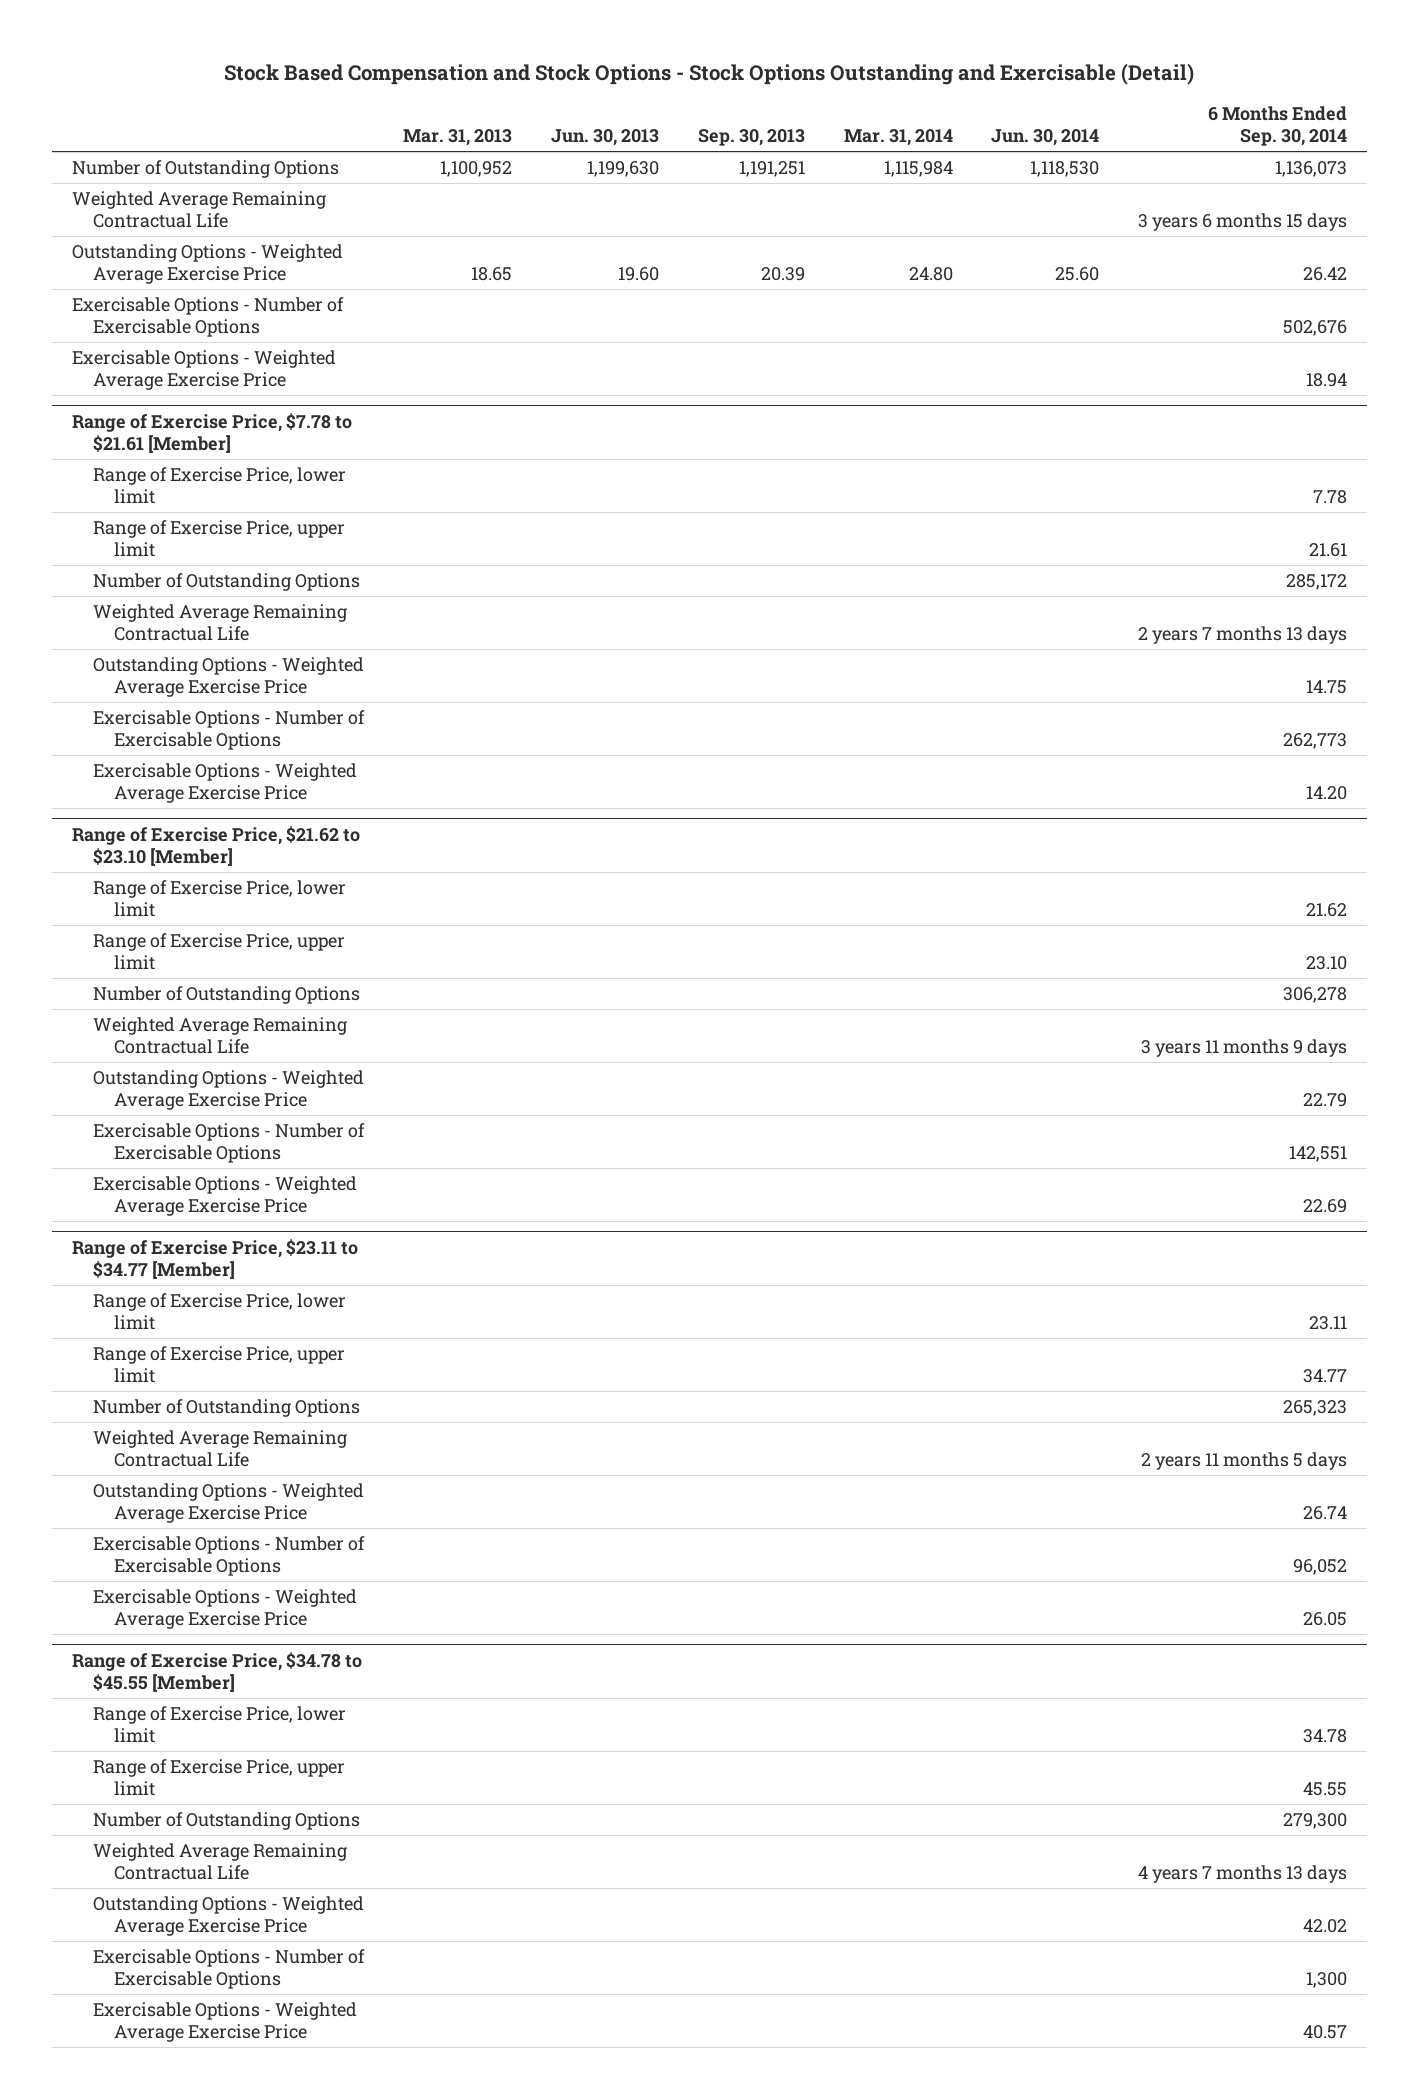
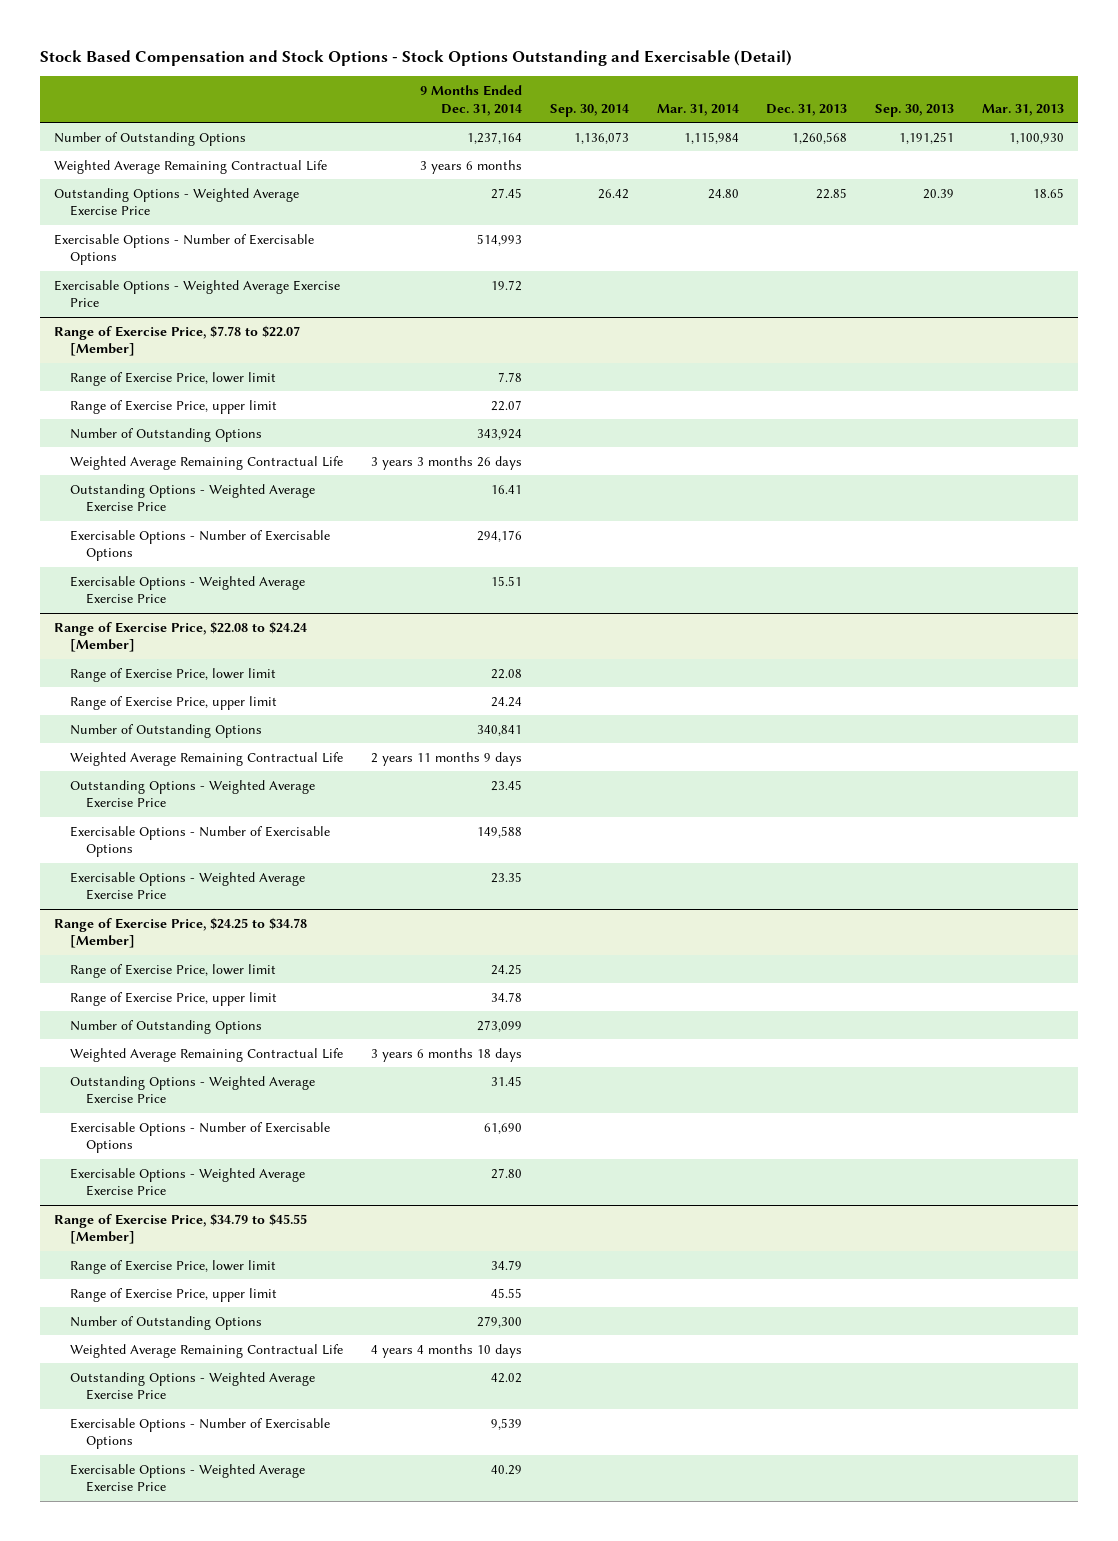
[550,129,659,147] Jun. 30, 2013 -> none
[991,129,1100,147] Jun. 30, 2014 -> none
[1208,106,1348,147] 6 Months Ended Sep. 30, 2014 -> none
none -> [419,85,522,116] 9 Months Ended Dec. 31, 2014
none -> [549,103,629,117] Sep. 30, 2014
none -> [766,103,848,116] Dec. 31, 2013
[439,161,512,178] 1,100,952 -> [1009,132,1065,144] 1,100,930
[71,413,352,454] Range of Exercise Price, $7.78 to $21.61 [Member] -> [53,324,300,357] Range of Exercise Price, $7.78 to $22.07 [Member]
[71,826,360,867] Range of Exercise Price, $21.62 to $23.10 [Member] -> none
[92,880,346,918] Range of Exercise Price, lower limit -> none
[92,933,345,971] Range of Exercise Price, upper limit -> none
[92,986,360,1005] Number of Outstanding Options -> none
[92,1017,347,1055] Weighted Average Remaining Contractual Life -> none
[92,1070,364,1111] Outstanding Options - Weighted Average Exercise Price -> none
[92,1123,365,1164] Exercisable Options - Number of Exercisable Options -> none
[92,1176,357,1217] Exercisable Options - Weighted Average Exercise Price -> none
none -> [53,620,307,653] Range of Exercise Price, $22.08 to $24.24 [Member]
none -> [69,667,276,682] Range of Exercise Price, lower limit
none -> [69,695,277,710] Range of Exercise Price, upper limit
none -> [69,723,262,738] Number of Outstanding Options
none -> [69,751,343,766] Weighted Average Remaining Contractual Life
none -> [69,779,315,809] Outstanding Options - Weighted Average Exercise Price
none -> [69,825,330,858] Exercisable Options - Number of Exercisable Options
none -> [69,871,305,901] Exercisable Options - Weighted Average Exercise Price
[71,1239,358,1280] Range of Exercise Price, $23.11 to $34.77 [Member] -> [53,916,307,949] Range of Exercise Price, $24.25 to $34.78 [Member]
[71,1652,362,1693] Range of Exercise Price, $34.78 to $45.55 [Member] -> [53,1212,307,1245] Range of Exercise Price, $34.79 to $45.55 [Member]

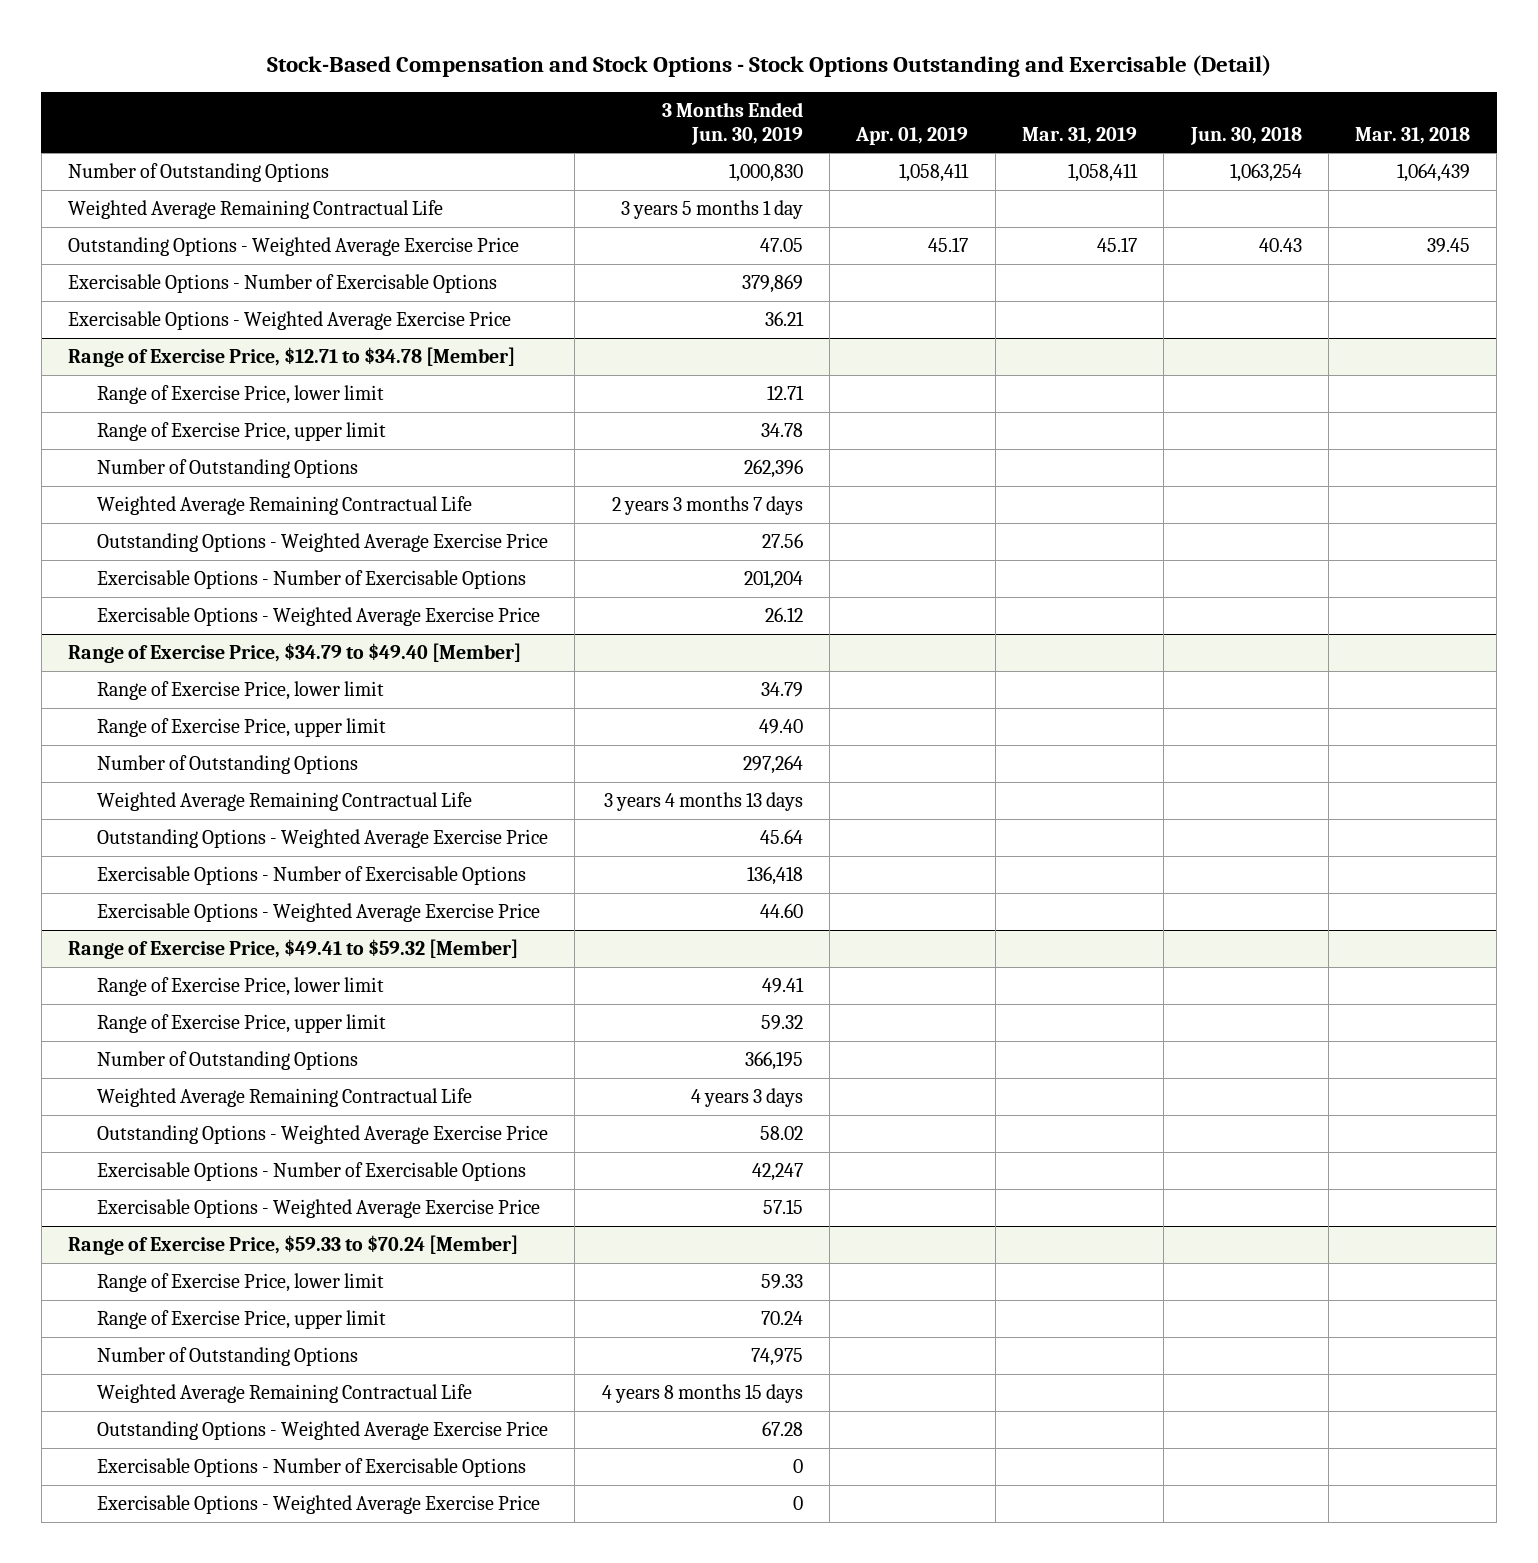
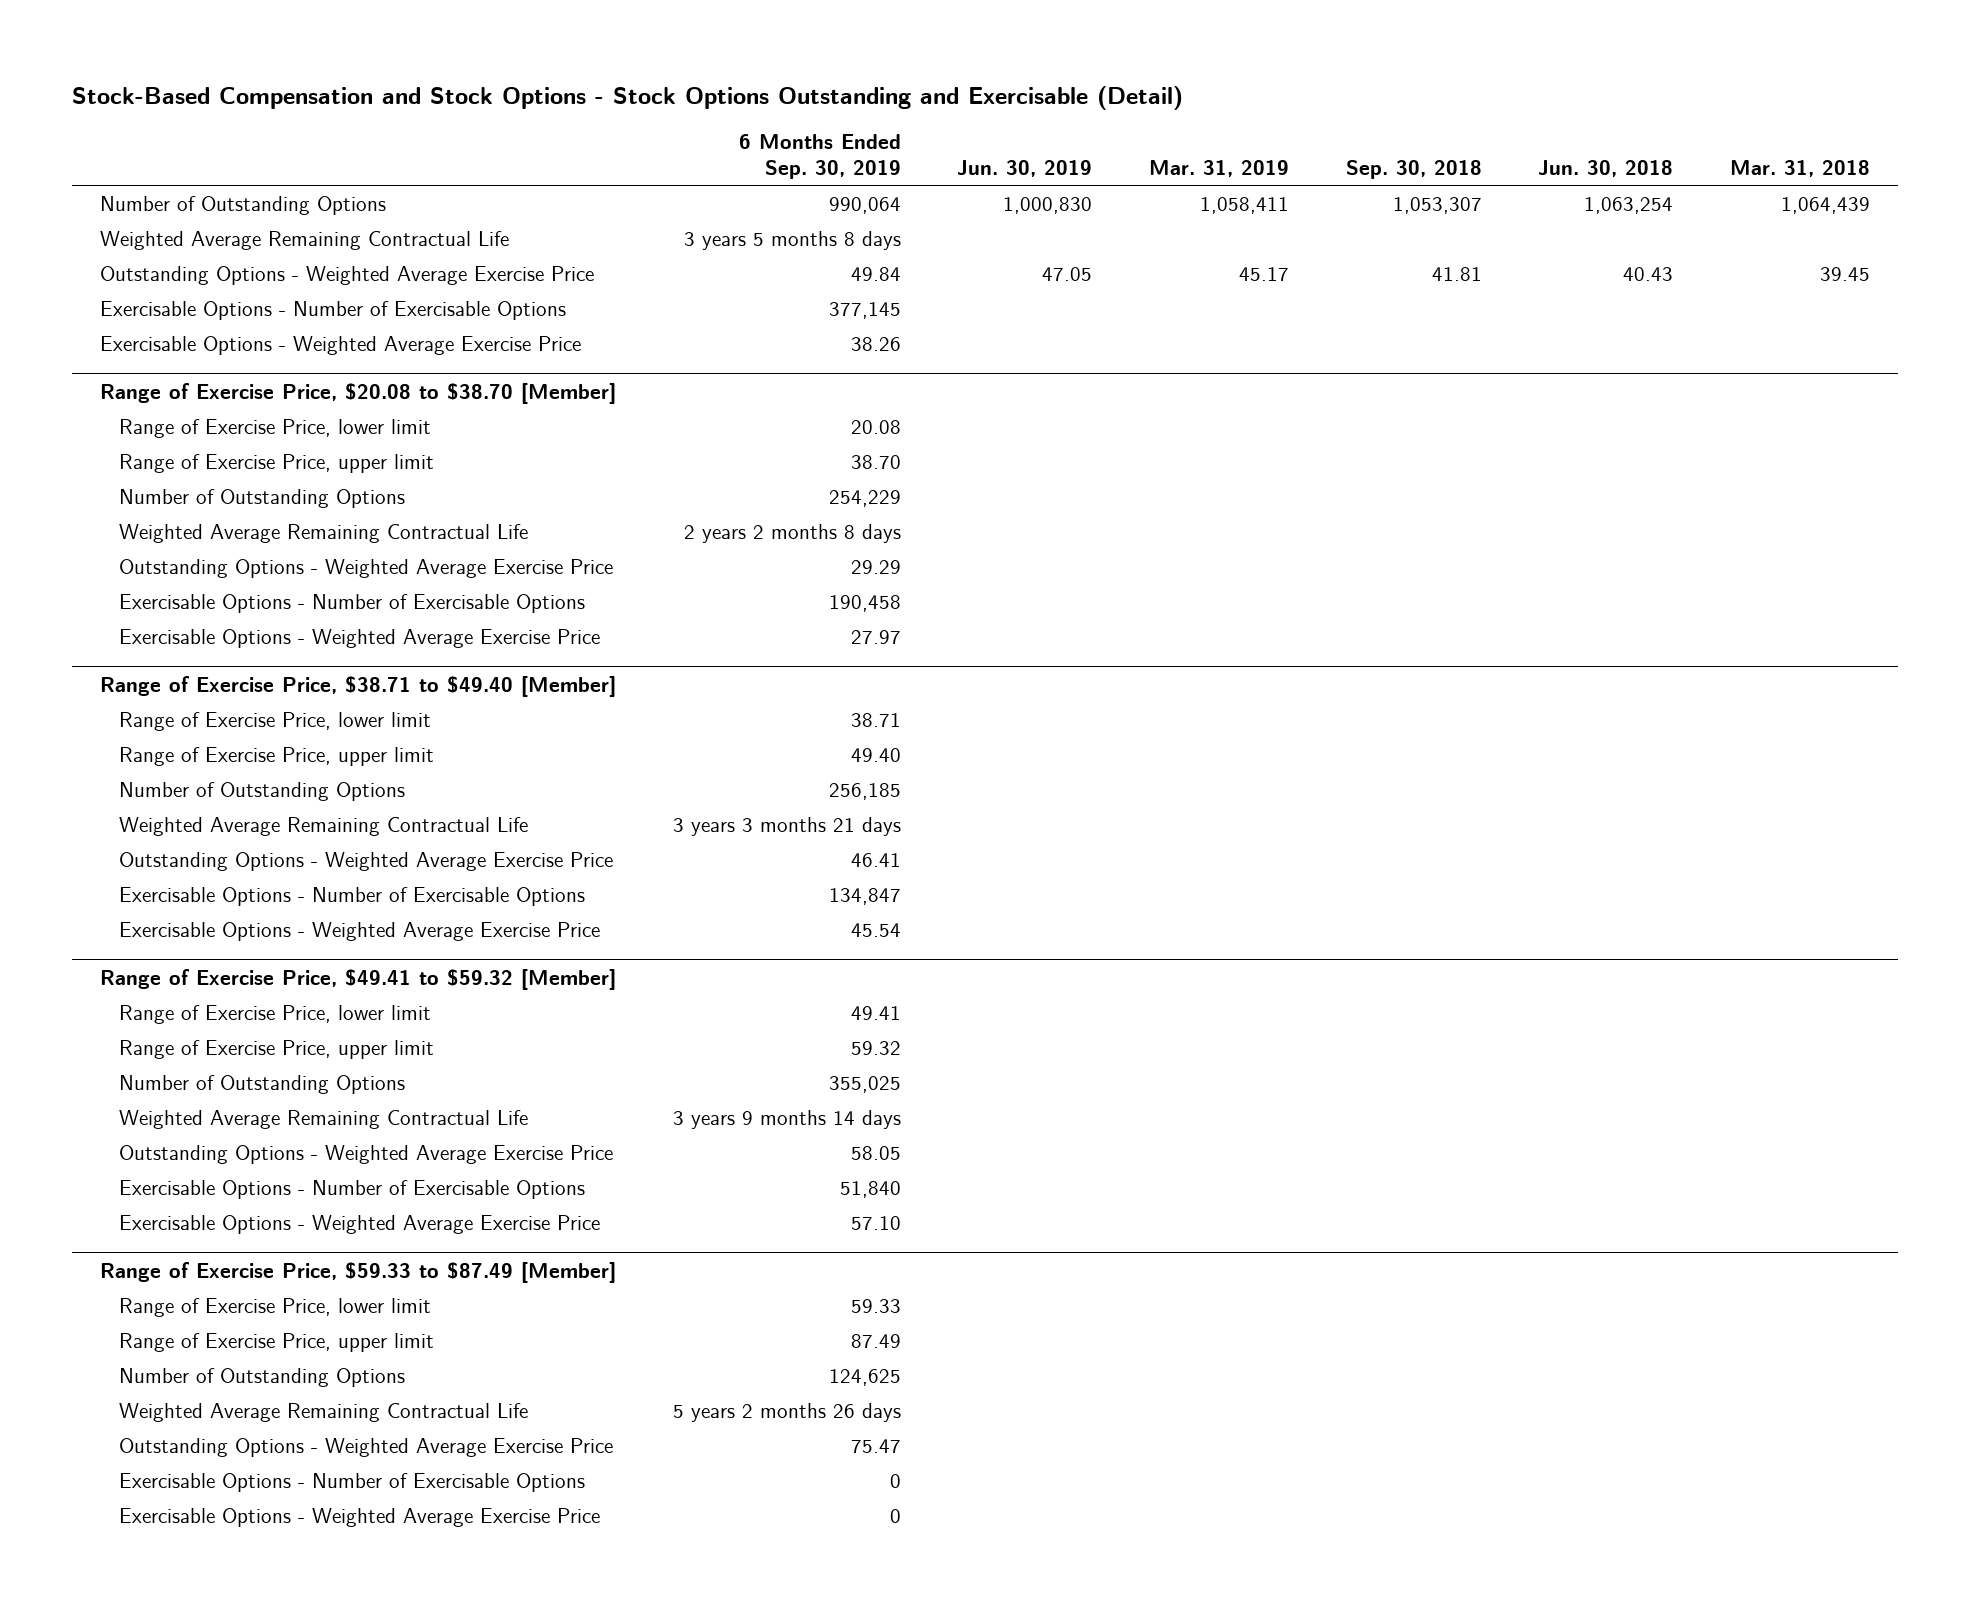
[661,102,803,145] 3 Months Ended Jun. 30, 2019 -> none
[855,126,969,145] Apr. 01, 2019 -> none
none -> [738,134,901,180] 6 Months Ended Sep. 30, 2019
none -> [957,160,1093,178] Jun. 30, 2019
none -> [1345,160,1482,180] Sep. 30, 2018
[68,347,516,368] Range of Exercise Price, $12.71 to $34.78 [Member] -> [100,382,617,404] Range of Exercise Price, $20.08 to $38.70 [Member]
[68,643,522,664] Range of Exercise Price, $34.79 to $49.40 [Member] -> [100,675,617,697] Range of Exercise Price, $38.71 to $49.40 [Member]
[68,1235,519,1256] Range of Exercise Price, $59.33 to $70.24 [Member] -> [100,1261,617,1283] Range of Exercise Price, $59.33 to $87.49 [Member]

